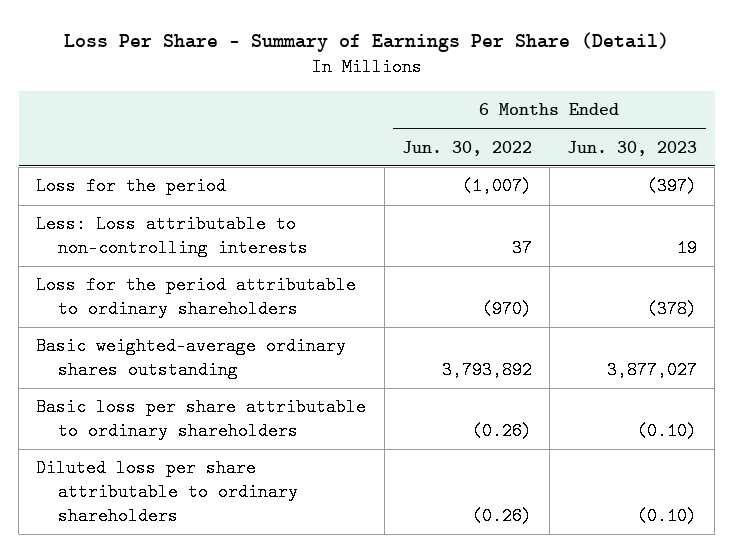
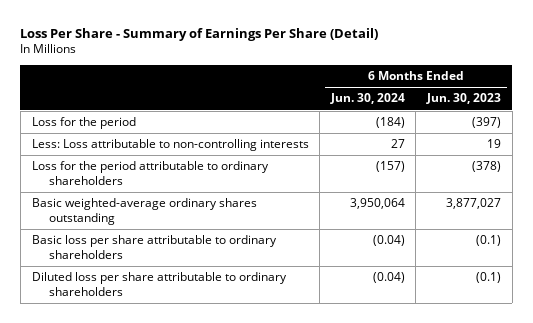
[401,140,532,156] Jun. 30, 2022 -> none
none -> [329,93,405,105] Jun. 30, 2024
[637,422,698,441] (0.10) -> [475,235,501,247] (0.1)
[637,507,698,526] (0.10) -> [475,272,501,284] (0.1)

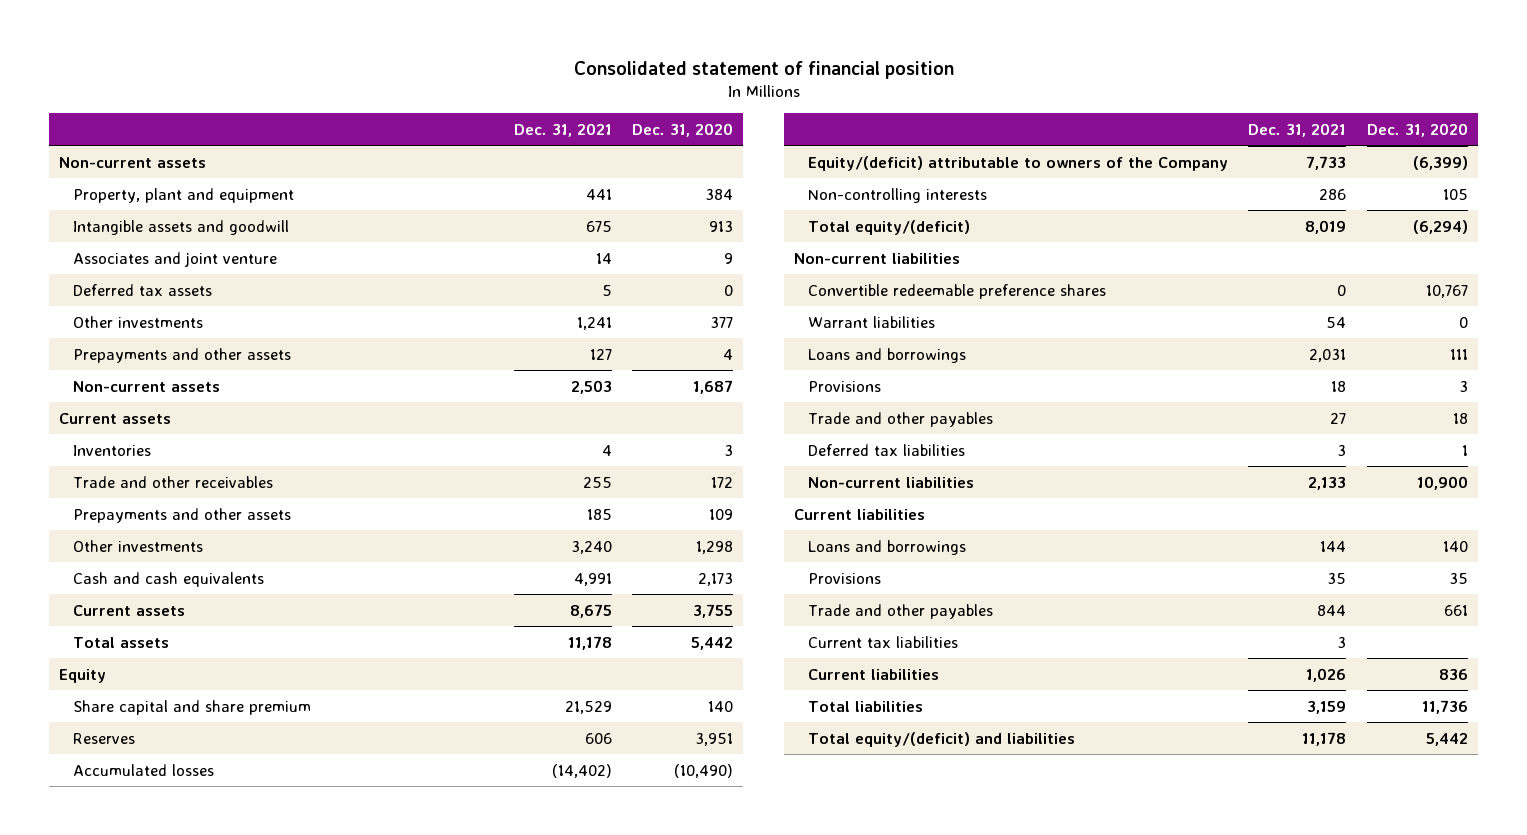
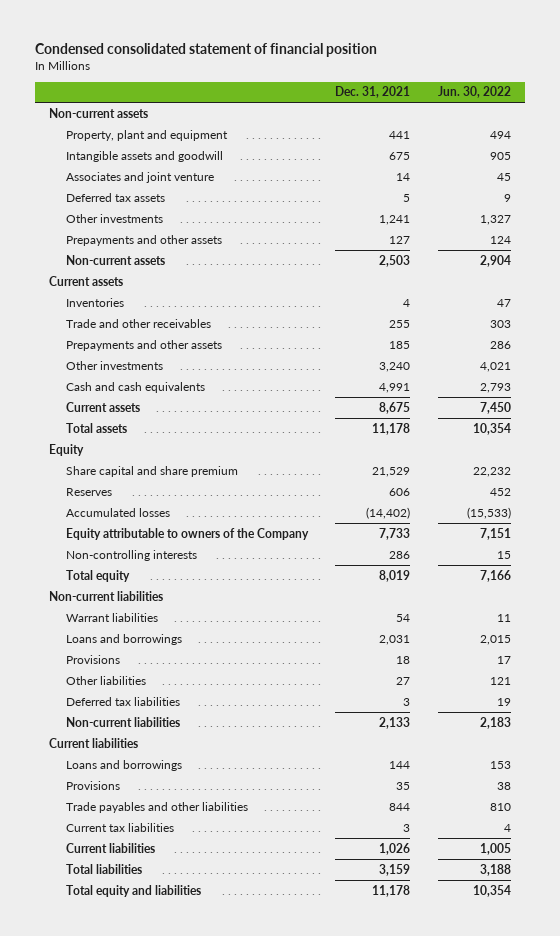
[573,60,954,79] Consolidated statement of financial position -> [35,42,378,57] Condensed consolidated statement of financial position
[631,122,733,137] Dec. 31, 2020 -> none
none -> [437,86,511,99] Jun. 30, 2022
[807,155,1228,171] Equity/(deficit) attributable to owners of the Company -> [65,527,309,540] Equity attributable to owners of the Company
[807,219,970,235] Total equity/(deficit) -> [65,569,130,582] Total equity
[807,283,1106,299] Convertible redeemable preference shares -> none
[807,411,993,427] Trade and other payables -> none
none -> [65,675,146,685] Other liabilities
[807,603,993,619] Trade and other payables -> [65,801,248,813] Trade payables and other liabilities
[807,731,1075,747] Total equity/(deficit) and liabilities -> [65,884,201,897] Total equity and liabilities

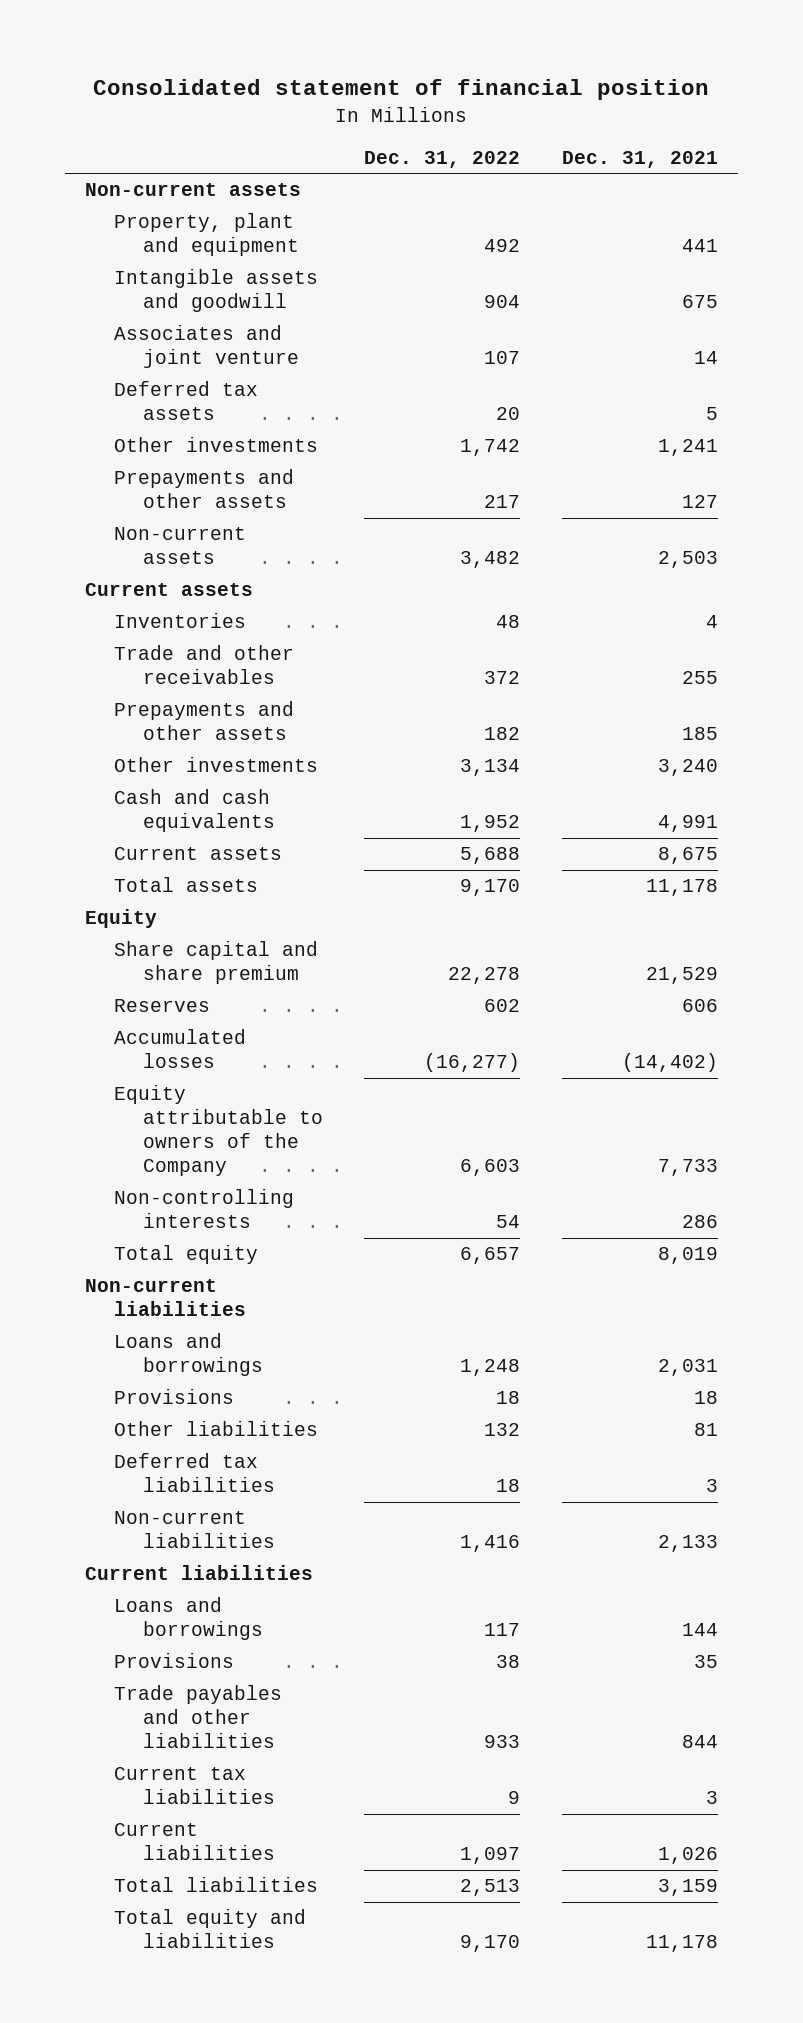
[35,42,378,57] Condensed consolidated statement of financial position -> [93,79,710,101] Consolidated statement of financial position
[437,86,511,99] Jun. 30, 2022 -> none
none -> [364,151,521,169] Dec. 31, 2022
[65,612,158,622] Warrant liabilities -> none
[396,676,411,685] 27 -> [693,1423,718,1437] 81

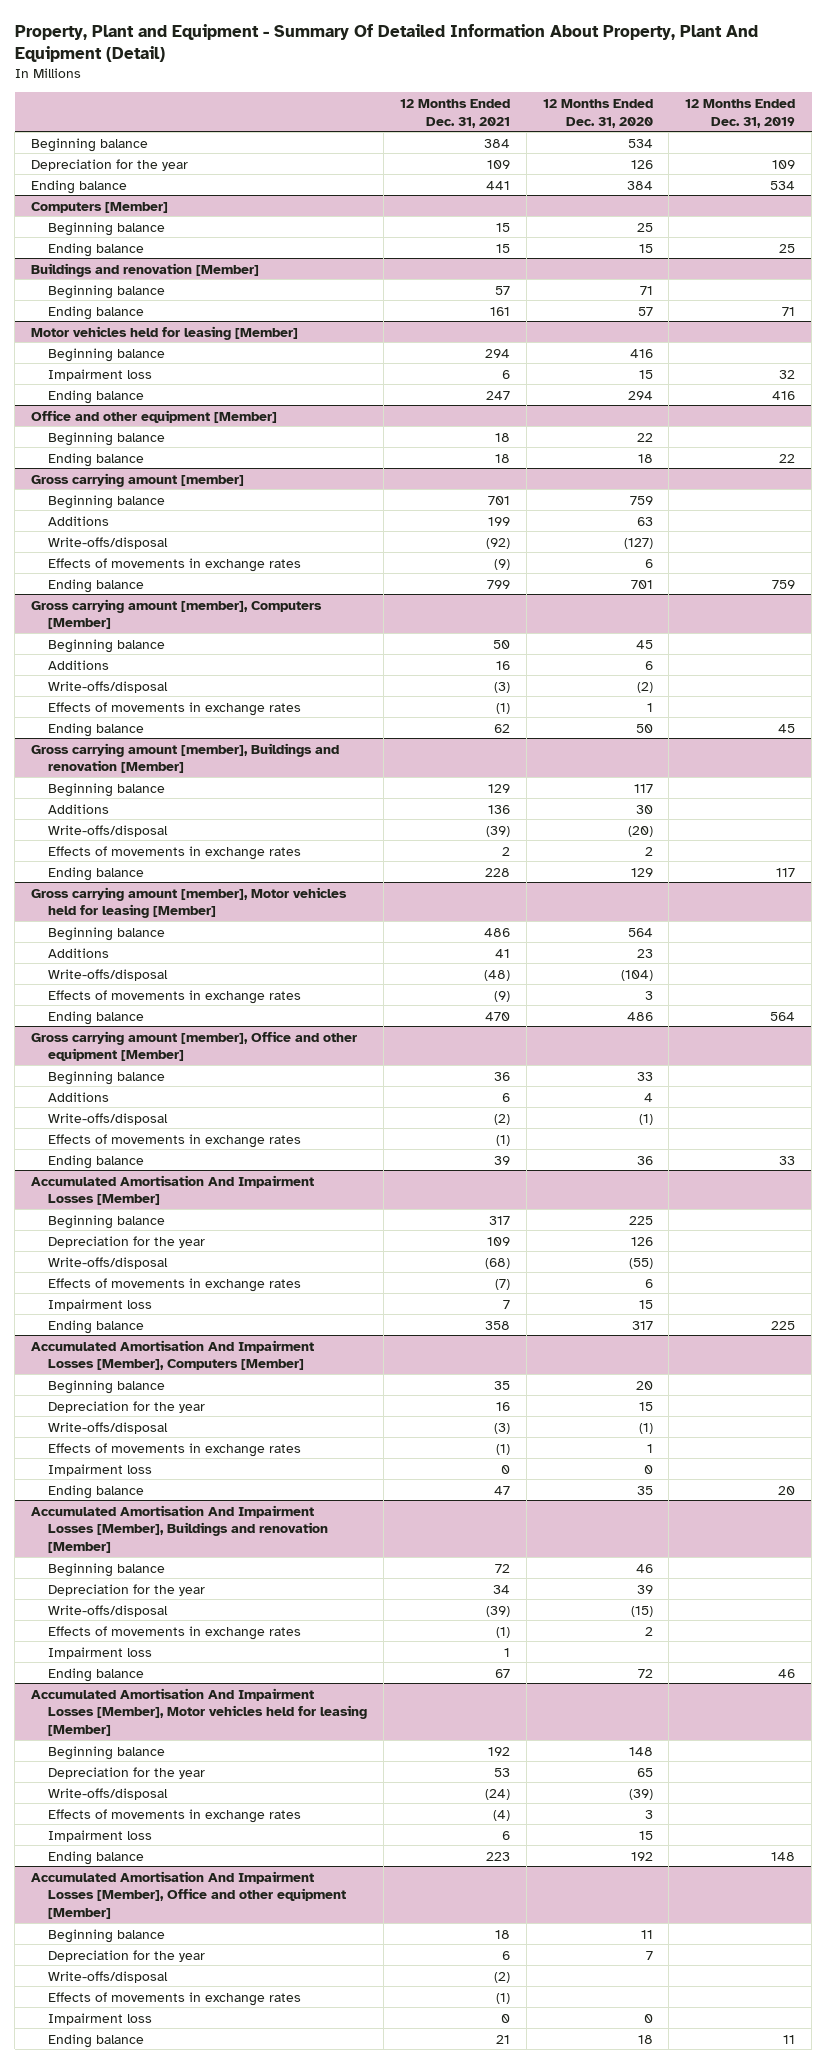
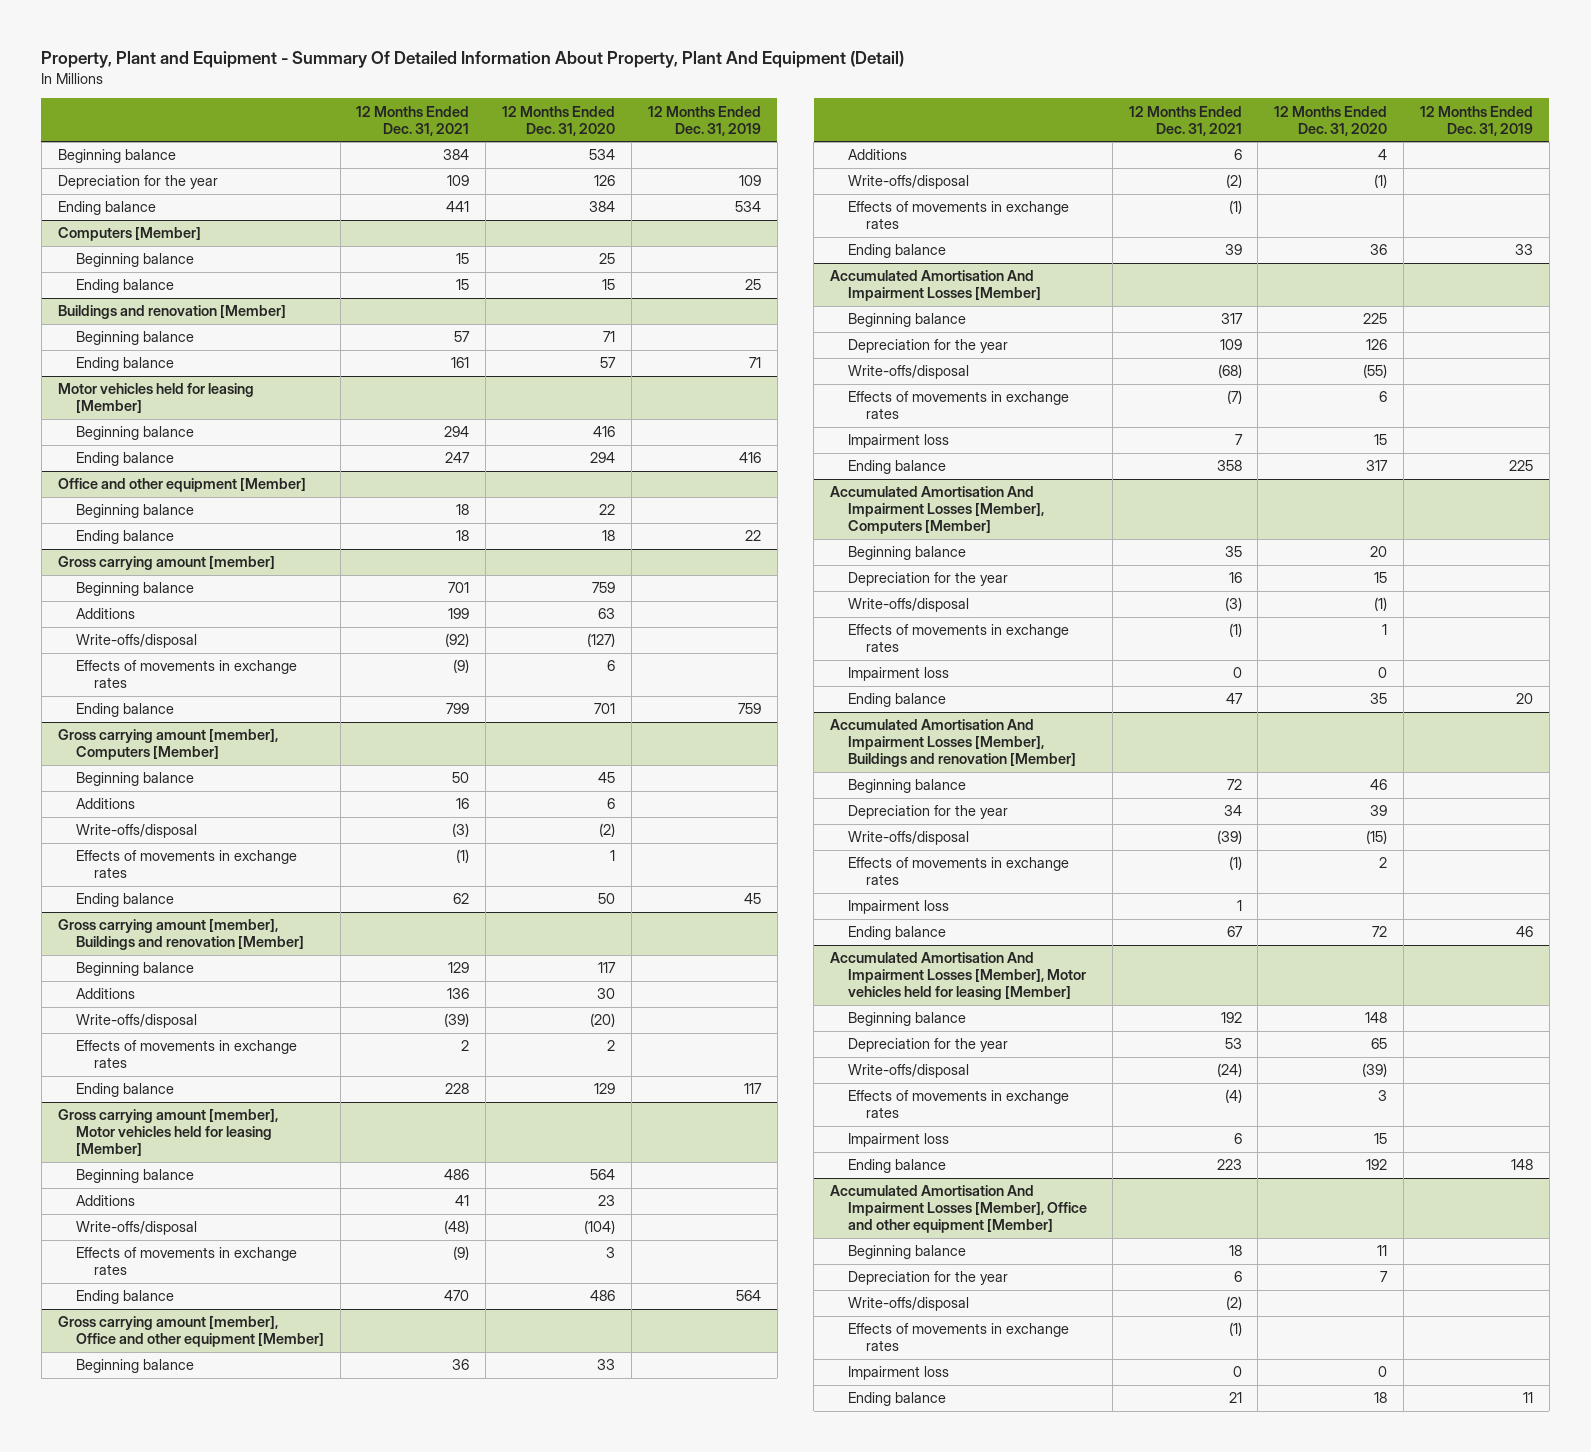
[48,368,153,381] Impairment loss -> none

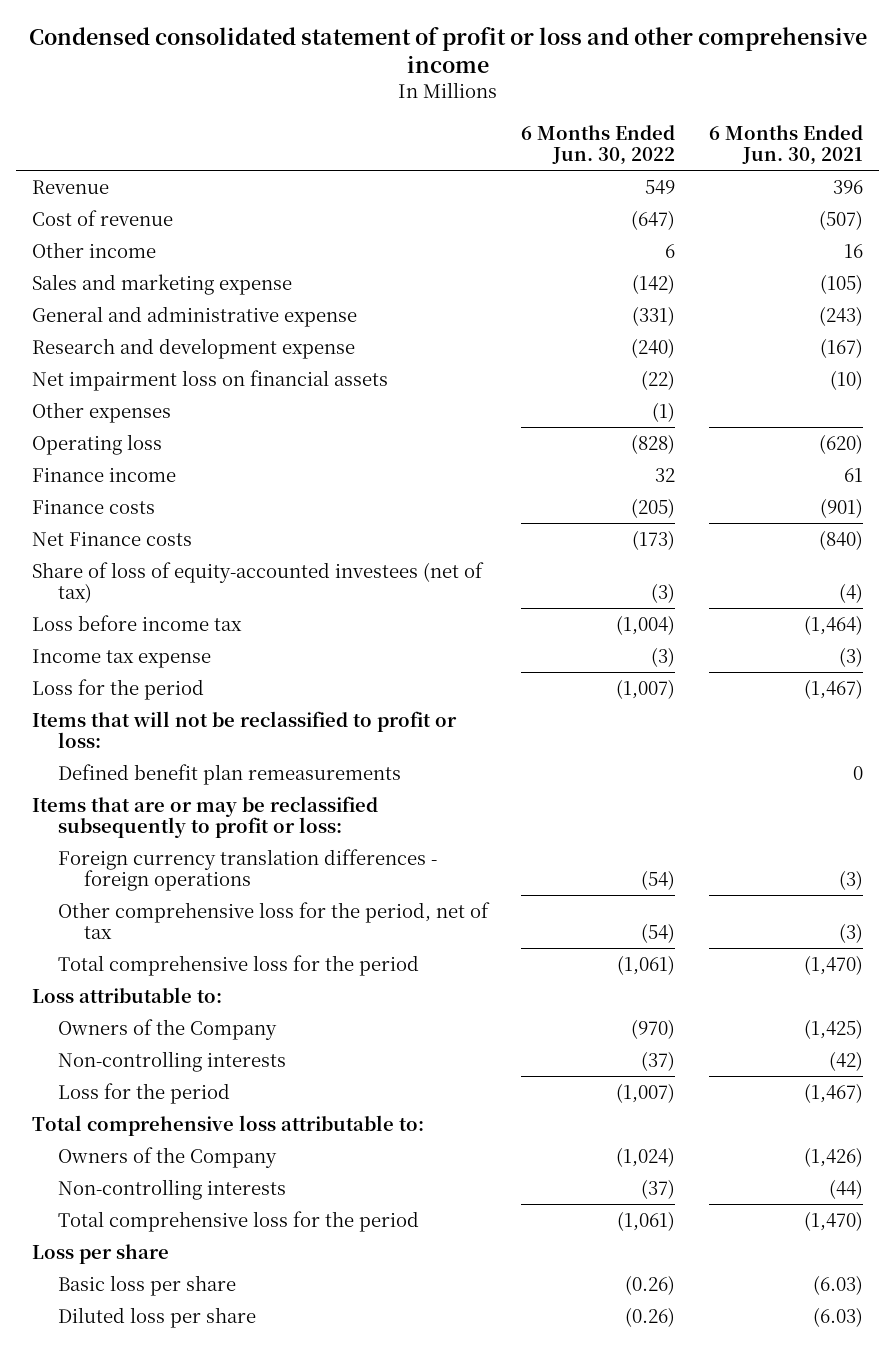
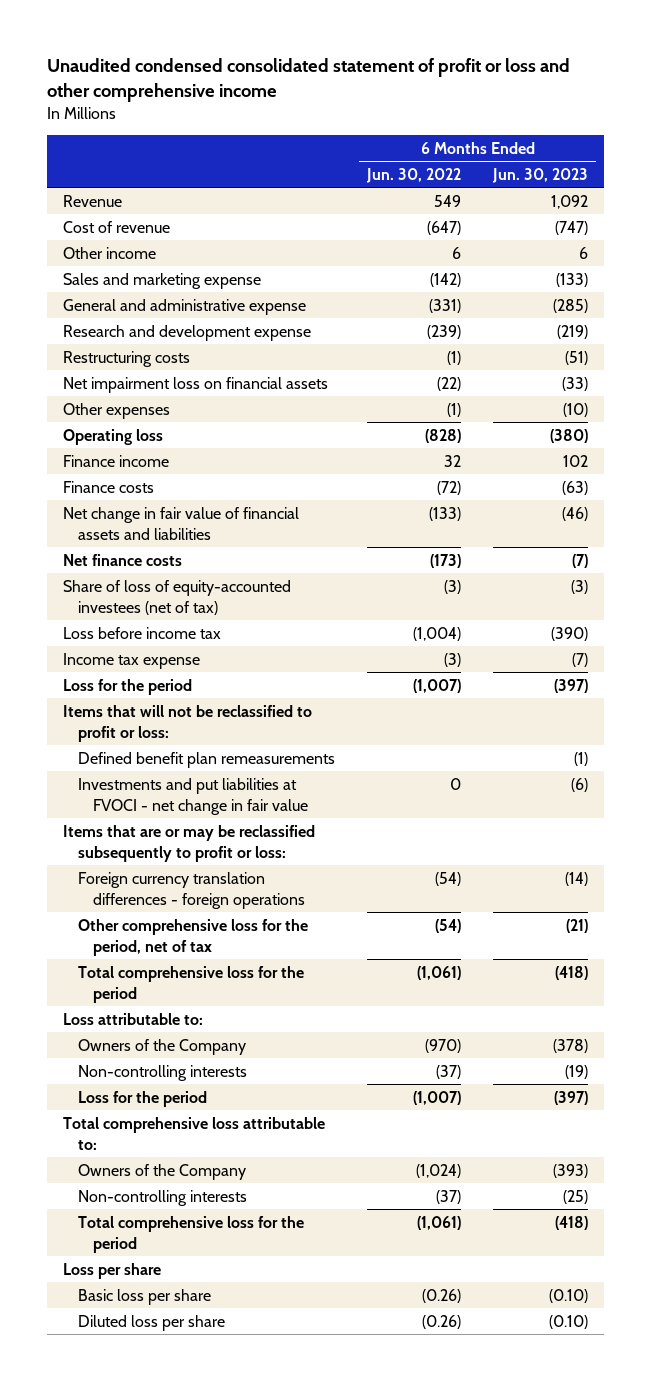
[28,26,867,74] Condensed consolidated statement of profit or loss and other comprehensive income -> [47,58,571,103] Unaudited condensed consolidated statement of profit or loss and other comprehensive income
[708,124,863,166] 6 Months Ended Jun. 30, 2021 -> none
none -> [492,167,589,183] Jun. 30, 2023
[631,337,676,358] (240) -> [427,324,462,339] (239)
none -> [63,350,191,367] Restructuring costs
[631,497,676,518] (205) -> [437,480,462,495] (72)
none -> [63,506,300,540] Net change in fair value of financial assets and liabilities
[32,530,193,546] Net Finance costs -> [63,553,183,566] Net finance costs
none -> [77,777,308,815] Investments and put liabilities at FVOCI - net change in fair value

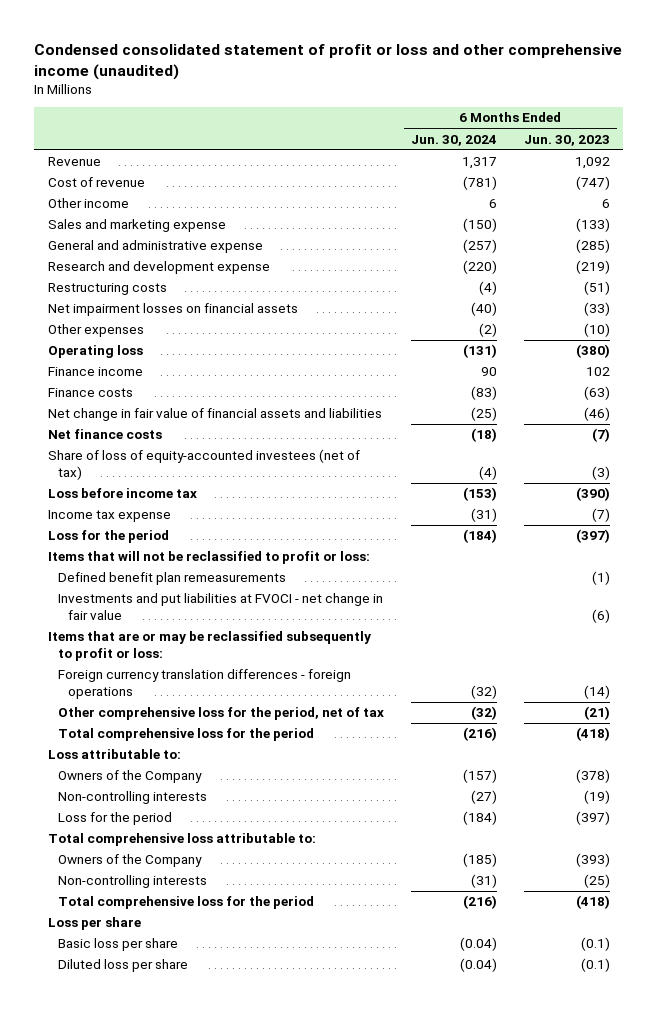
[47,58,571,103] Unaudited condensed consolidated statement of profit or loss and other comprehensive income -> [34,44,623,80] Condensed consolidated statement of profit or loss and other comprehensive income (unaudited)
[366,167,462,183] Jun. 30, 2022 -> none
none -> [410,134,497,146] Jun. 30, 2024
[63,376,329,393] Net impairment loss on financial assets -> [47,303,298,317] Net impairment losses on financial assets
[549,1288,589,1303] (0.10) -> [580,937,610,952] (0.1)
[549,1314,589,1329] (0.10) -> [580,958,610,973] (0.1)

